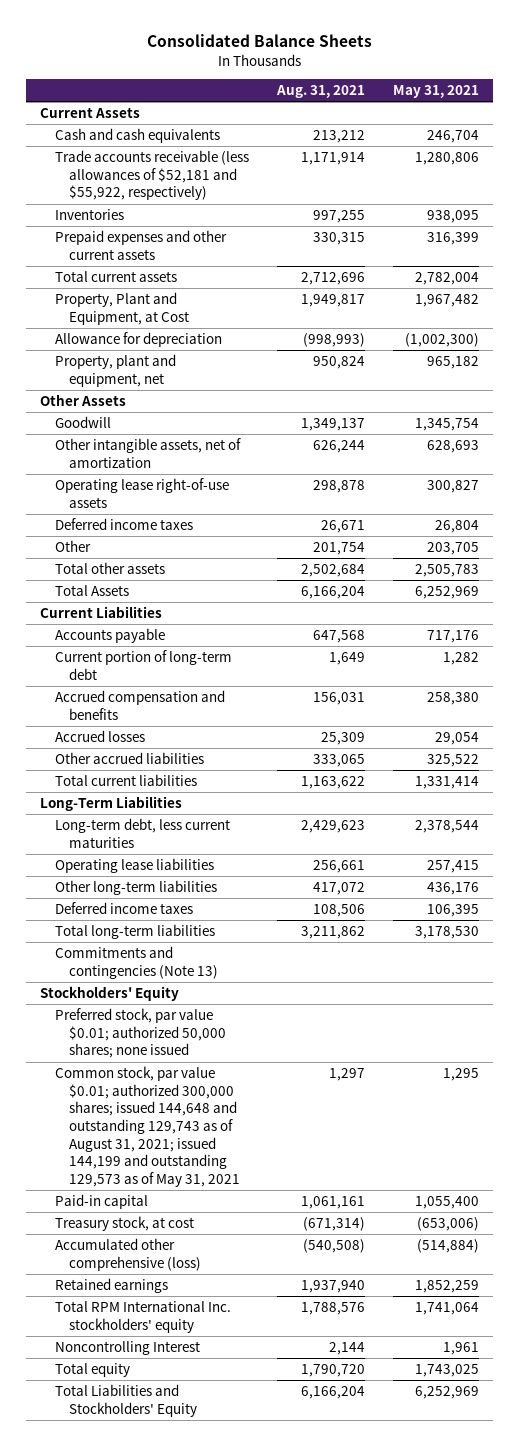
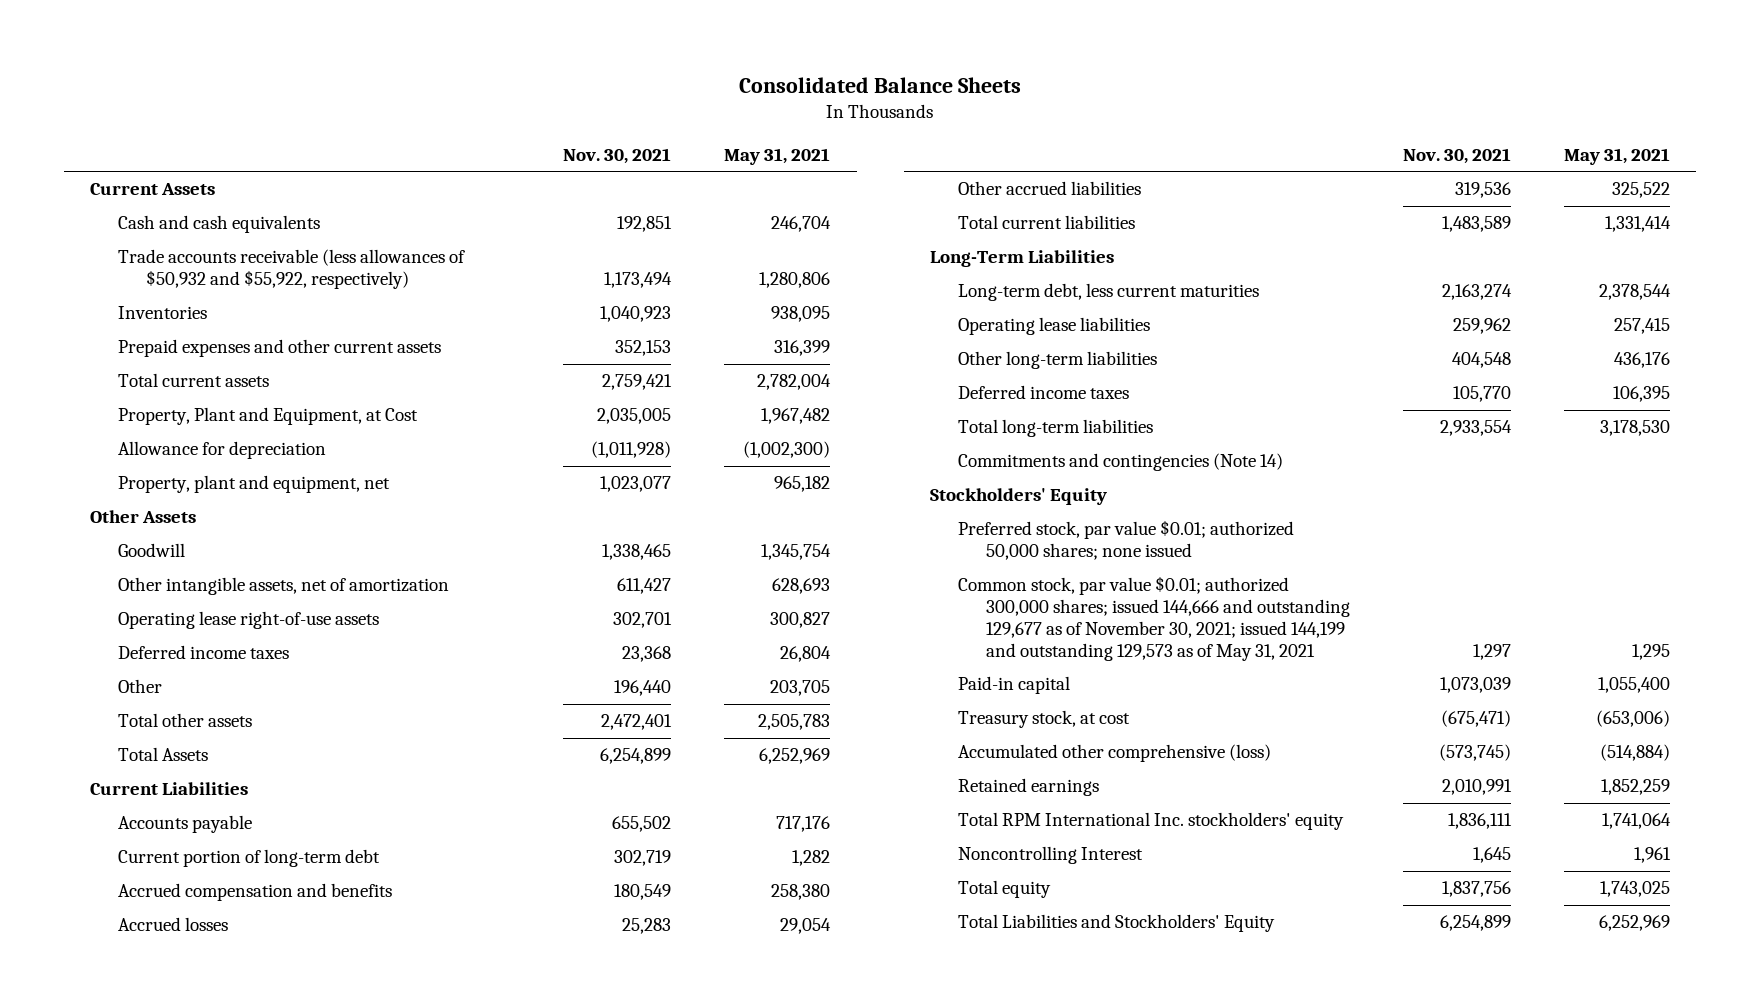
[275,85,365,99] Aug. 31, 2021 -> none
none -> [562,147,671,164] Nov. 30, 2021
[54,150,249,201] Trade accounts receivable (less allowances of $52,181 and $55,922, respectively) -> [118,249,466,290] Trade accounts receivable (less allowances of $50,932 and $55,922, respectively)
[54,946,218,979] Commitments and contingencies (Note 13) -> [957,453,1283,472] Commitments and contingencies (Note 14)
[54,1066,240,1187] Common stock, par value $0.01; authorized 300,000 shares; issued 144,648 and outstanding 129,743 as of August 31, 2021; issued 144,199 and outstanding 129,573 as of May 31, 2021 -> [957,576,1350,661] Common stock, par value $0.01; authorized 300,000 shares; issued 144,666 and outstanding 129,677 as of November 30, 2021; issued 144,199 and outstanding 129,573 as of May 31, 2021

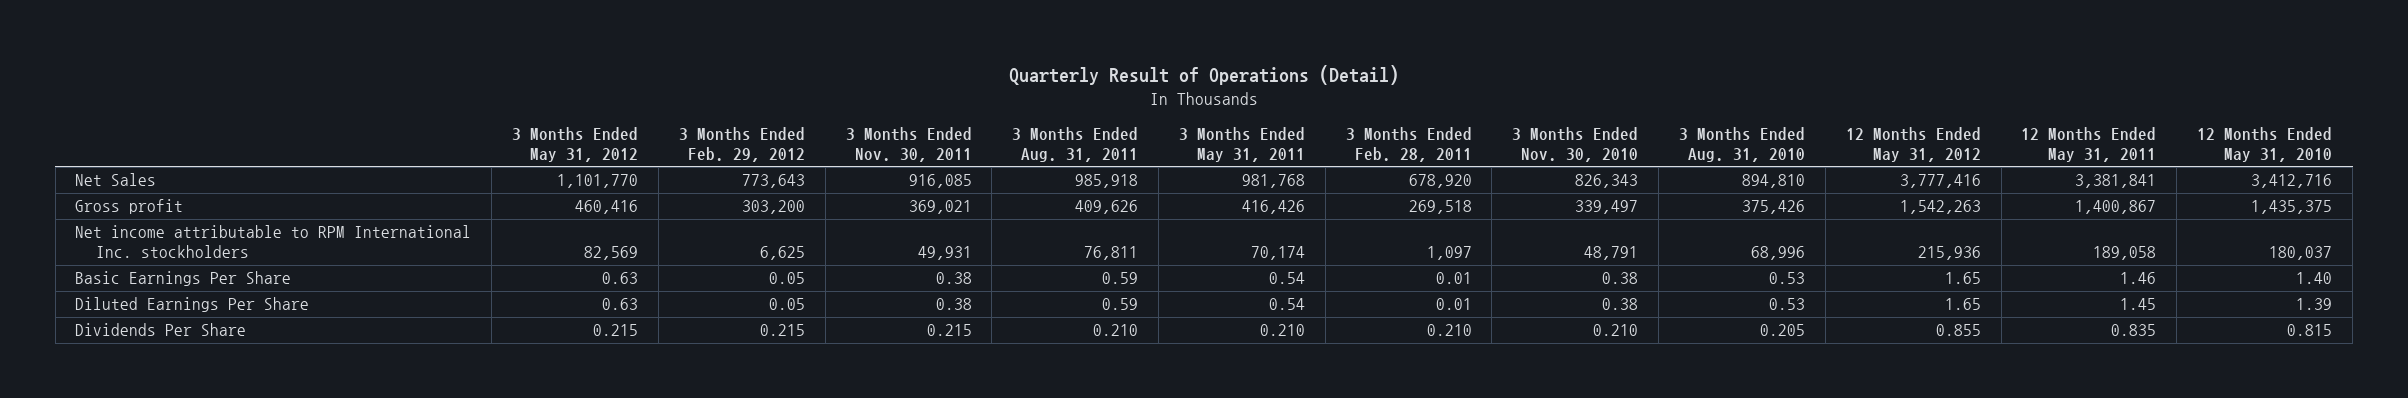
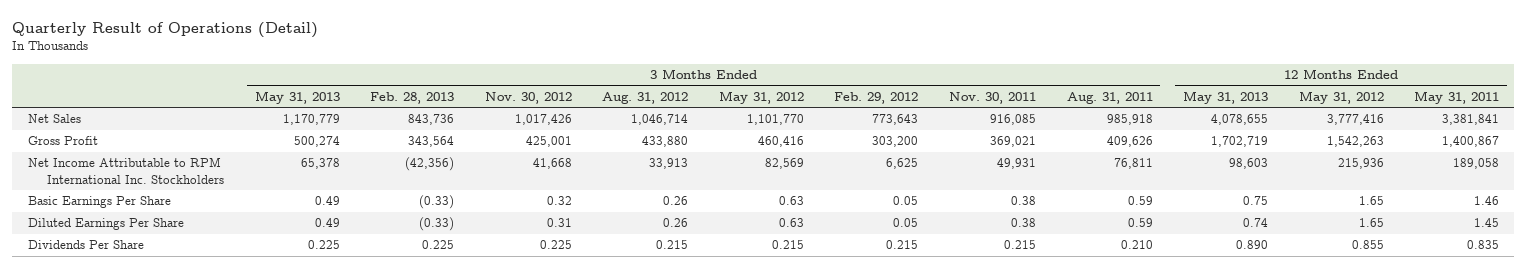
[1178,126,1305,162] 3 Months Ended May 31, 2011 -> none
[1345,126,1472,162] 3 Months Ended Feb. 28, 2011 -> none
[1512,126,1639,162] 3 Months Ended Nov. 30, 2010 -> none
[1679,126,1806,162] 3 Months Ended Aug. 31, 2010 -> none
[2197,126,2333,162] 12 Months Ended May 31, 2010 -> none
none -> [254,90,340,104] May 31, 2013
none -> [370,91,455,104] Feb. 28, 2013
none -> [484,91,572,104] Nov. 30, 2012
none -> [602,91,689,104] Aug. 31, 2012
none -> [1183,90,1269,104] May 31, 2013
[75,199,184,215] Gross profit -> [27,136,98,146] Gross Profit
[75,225,472,259] Net income attributable to RPM International Inc. stockholders -> [27,157,225,185] Net Income Attributable to RPM International Inc. Stockholders

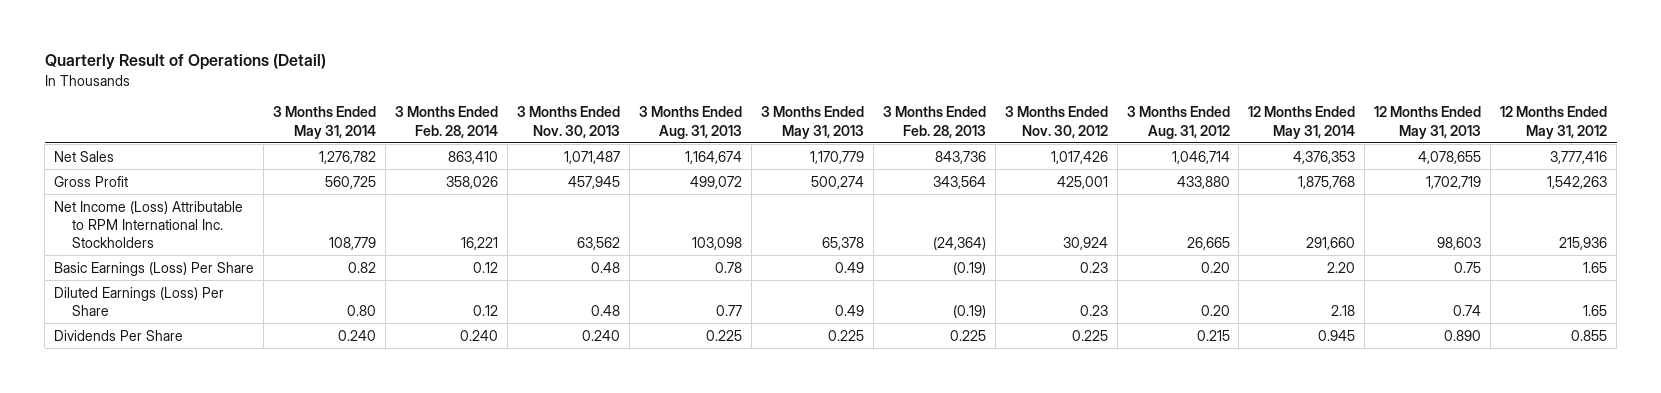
[718,90,804,104] May 31, 2012 -> none
[834,91,919,104] Feb. 29, 2012 -> none
[949,91,1037,104] Nov. 30, 2011 -> none
[1066,91,1153,104] Aug. 31, 2011 -> none
[1414,90,1500,104] May 31, 2011 -> none
none -> [272,106,376,139] 3 Months Ended May 31, 2014
none -> [394,106,498,138] 3 Months Ended Feb. 28, 2014
none -> [516,106,620,138] 3 Months Ended Nov. 30, 2013
none -> [638,106,742,139] 3 Months Ended Aug. 31, 2013
none -> [1248,106,1356,139] 12 Months Ended May 31, 2014
[27,157,225,185] Net Income Attributable to RPM International Inc. Stockholders -> [54,200,244,249] Net Income (Loss) Attributable to RPM International Inc. Stockholders
[405,157,455,172] (42,356) -> [932,237,986,251] (24,364)
[532,158,572,170] 41,668 -> [1062,237,1108,251] 30,924
[649,158,689,170] 33,913 -> [1186,237,1230,251] 26,665
[27,196,171,209] Basic Earnings Per Share -> [54,261,255,276] Basic Earnings (Loss) Per Share
[419,195,455,210] (0.33) -> [952,261,986,275] (0.19)
[546,196,572,206] 0.32 -> [1079,261,1108,273] 0.23
[663,196,689,206] 0.26 -> [1200,261,1230,273] 0.20
[27,218,184,231] Diluted Earnings Per Share -> [54,286,225,316] Diluted Earnings (Loss) Per Share
[419,217,455,232] (0.33) -> [952,304,986,318] (0.19)
[546,218,572,228] 0.31 -> [1079,304,1108,316] 0.23
[663,218,689,228] 0.26 -> [1200,304,1230,316] 0.20

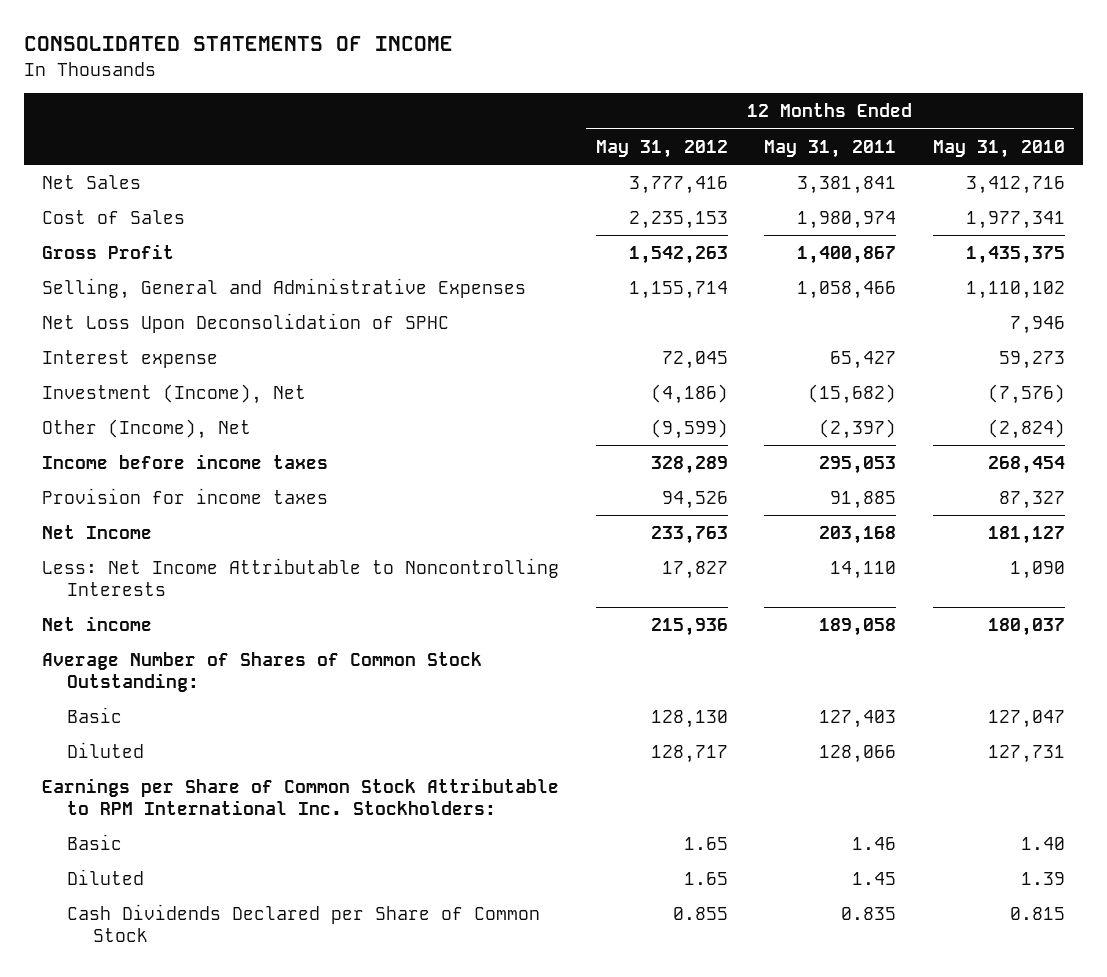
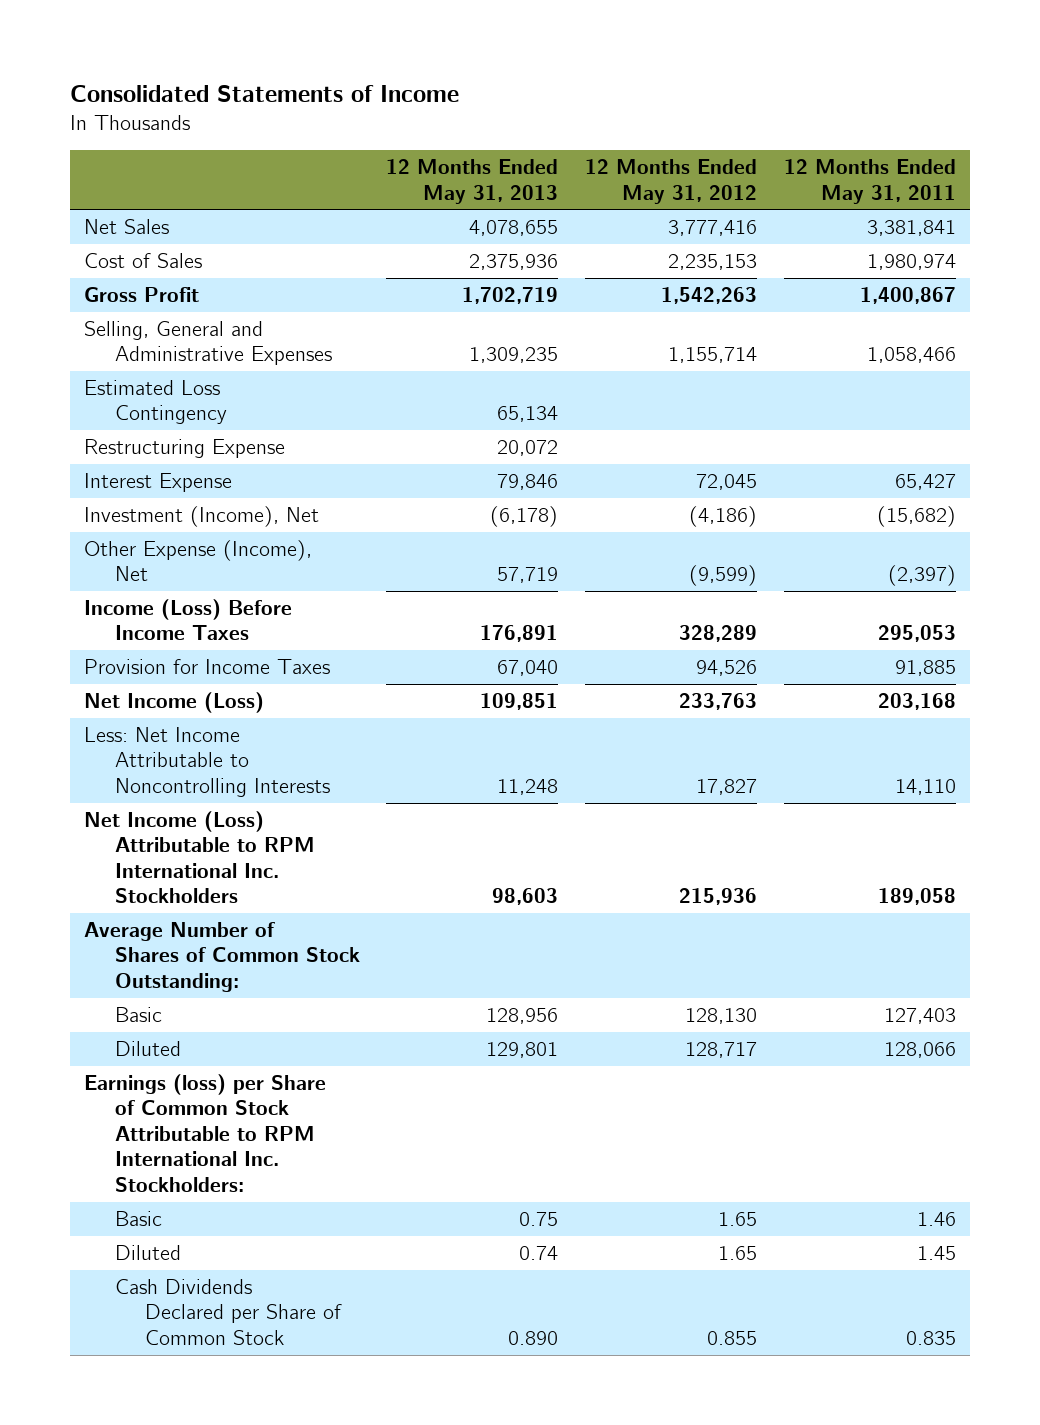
[23,36,453,52] CONSOLIDATED STATEMENTS OF INCOME -> [70,85,460,103] Consolidated Statements of Income
[932,139,1065,158] May 31, 2010 -> none
none -> [386,159,559,204] 12 Months Ended May 31, 2013
[41,312,449,333] Net Loss Upon Deconsolidation of SPHC -> none
none -> [83,379,227,425] Estimated Loss Contingency
none -> [83,438,285,458] Restructuring Expense
[41,349,218,368] Interest expense -> [83,472,232,492] Interest Expense
[41,418,251,439] Other (Income), Net -> [83,539,312,582] Other Expense (Income), Net
[41,453,328,469] Income before income taxes -> [83,598,292,641] Income (Loss) Before Income Taxes
[41,487,328,504] Provision for income taxes -> [83,658,330,674] Provision for Income Taxes
[41,524,152,539] Net Income -> [83,691,264,713] Net Income (Loss)
[41,615,152,631] Net income -> [83,810,315,904] Net Income (Loss) Attributable to RPM International Inc. Stockholders
[41,777,559,815] Earnings per Share of Common Stock Attributable to RPM International Inc. Stockholders: -> [83,1073,326,1192] Earnings (loss) per Share of Common Stock Attributable to RPM International Inc. Stockholders:

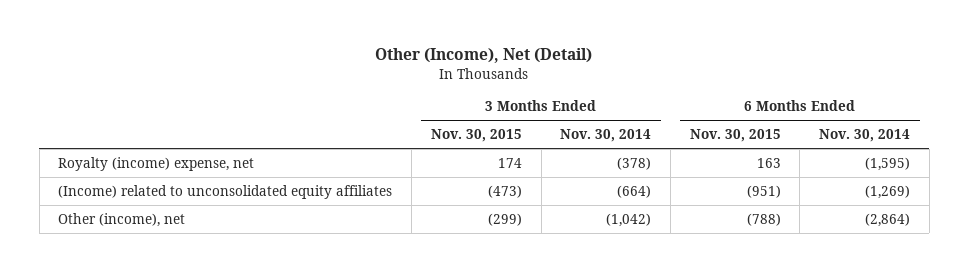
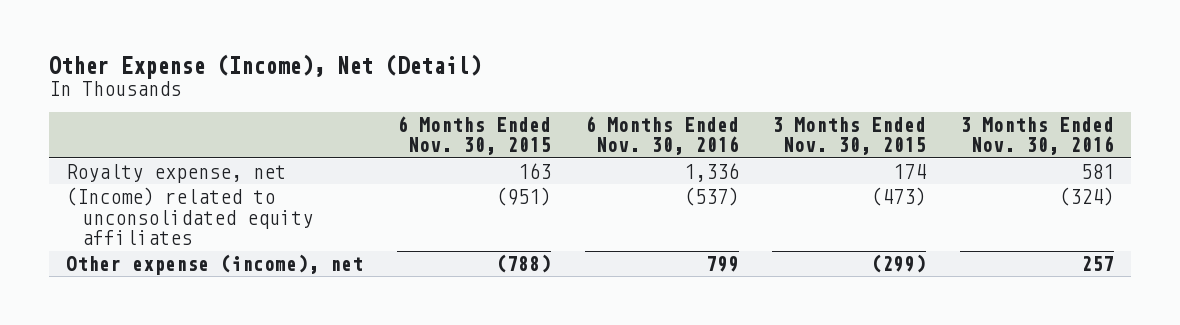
[375,48,593,64] Other (Income), Net (Detail) -> [49,54,482,80] Other Expense (Income), Net (Detail)
[560,129,652,143] Nov. 30, 2014 -> none
[819,129,911,143] Nov. 30, 2014 -> none
none -> [584,115,739,156] 6 Months Ended Nov. 30, 2016
none -> [959,116,1114,156] 3 Months Ended Nov. 30, 2016
[58,156,255,171] Royalty (income) expense, net -> [66,163,287,183] Royalty expense, net
[58,212,186,227] Other (income), net -> [66,253,364,275] Other expense (income), net

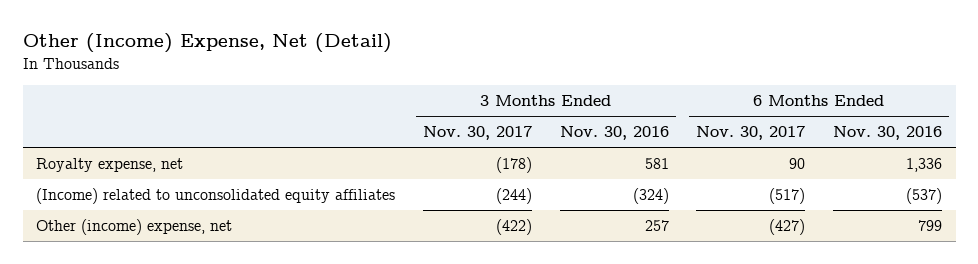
[49,54,482,80] Other Expense (Income), Net (Detail) -> [22,33,392,54] Other (Income) Expense, Net (Detail)
[396,115,551,156] 6 Months Ended Nov. 30, 2015 -> none
[772,116,927,156] 3 Months Ended Nov. 30, 2015 -> none
none -> [423,126,533,141] Nov. 30, 2017
none -> [696,126,806,141] Nov. 30, 2017
[66,253,364,275] Other expense (income), net -> [36,219,233,236] Other (income) expense, net

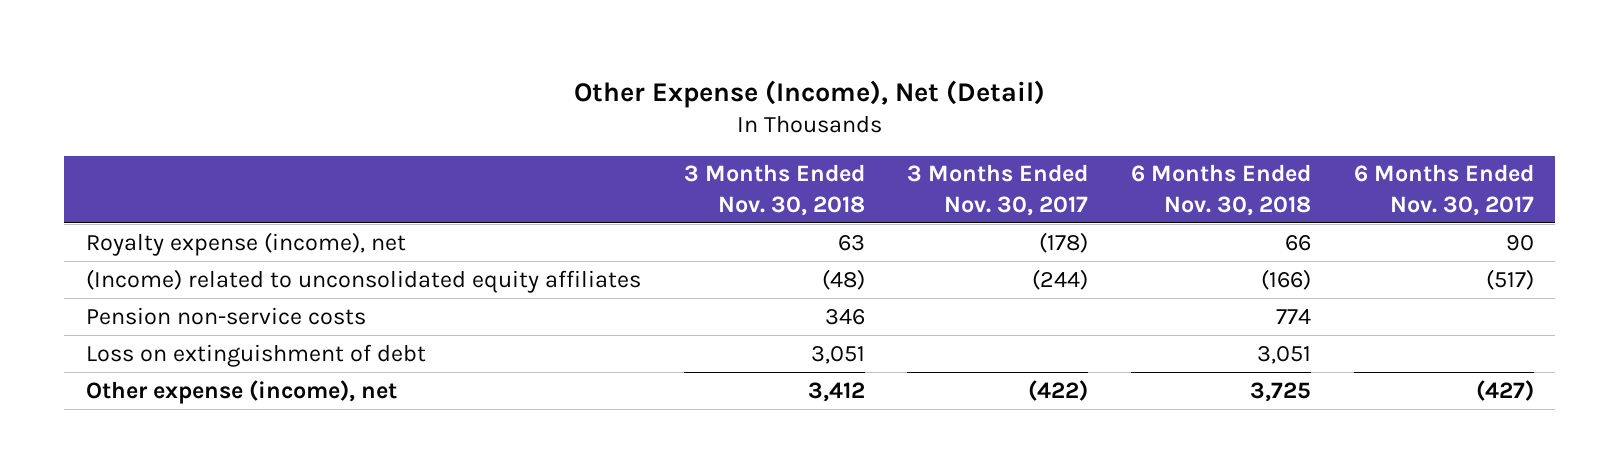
[22,33,392,54] Other (Income) Expense, Net (Detail) -> [573,79,1045,108] Other Expense (Income), Net (Detail)
[559,126,669,141] Nov. 30, 2016 -> none
[832,126,942,141] Nov. 30, 2016 -> none
none -> [683,164,865,216] 3 Months Ended Nov. 30, 2018
none -> [1131,164,1312,216] 6 Months Ended Nov. 30, 2018
[36,158,184,173] Royalty expense, net -> [85,231,406,256] Royalty expense (income), net
none -> [85,306,366,325] Pension non-service costs
none -> [85,343,426,367] Loss on extinguishment of debt
[36,219,233,236] Other (income) expense, net -> [85,379,397,404] Other expense (income), net

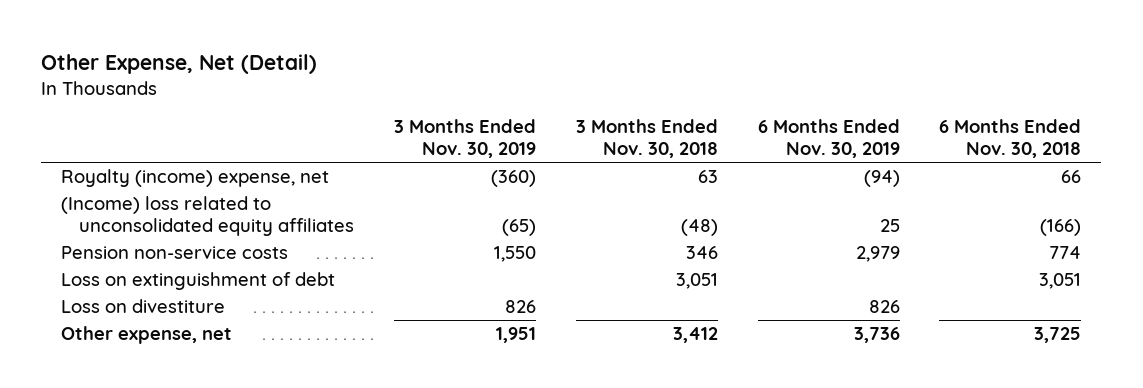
[573,79,1045,108] Other Expense (Income), Net (Detail) -> [41,53,318,74] Other Expense, Net (Detail)
[907,164,1089,216] 3 Months Ended Nov. 30, 2017 -> none
[1353,164,1534,216] 6 Months Ended Nov. 30, 2017 -> none
none -> [393,119,536,159] 3 Months Ended Nov. 30, 2019
none -> [757,119,900,159] 6 Months Ended Nov. 30, 2019
[85,231,406,256] Royalty expense (income), net -> [61,169,330,188] Royalty (income) expense, net
[85,268,641,293] (Income) related to unconsolidated equity affiliates -> [61,196,354,237] (Income) loss related to unconsolidated equity affiliates
none -> [61,299,226,314] Loss on divestiture
[85,379,397,404] Other expense (income), net -> [61,326,233,345] Other expense, net

